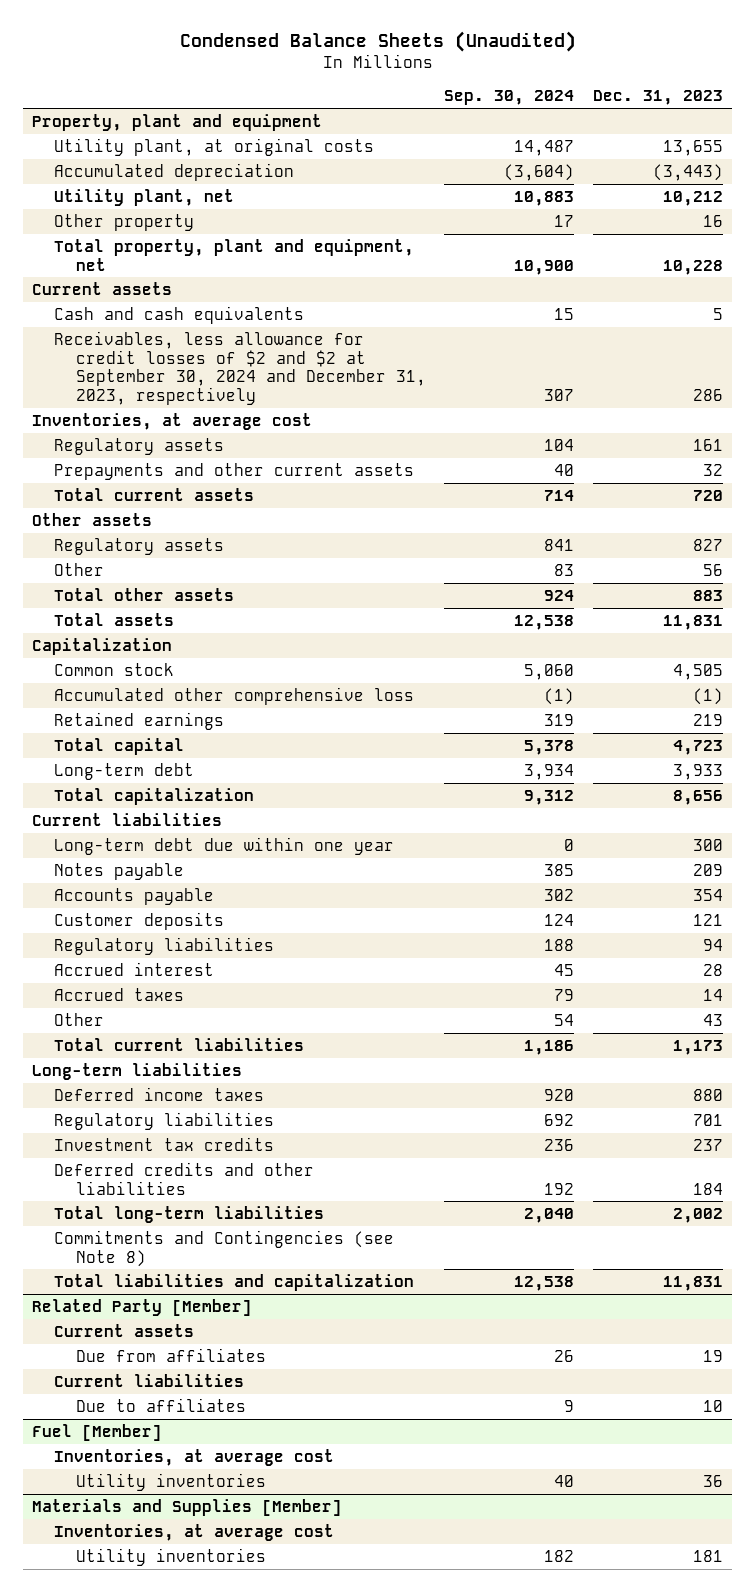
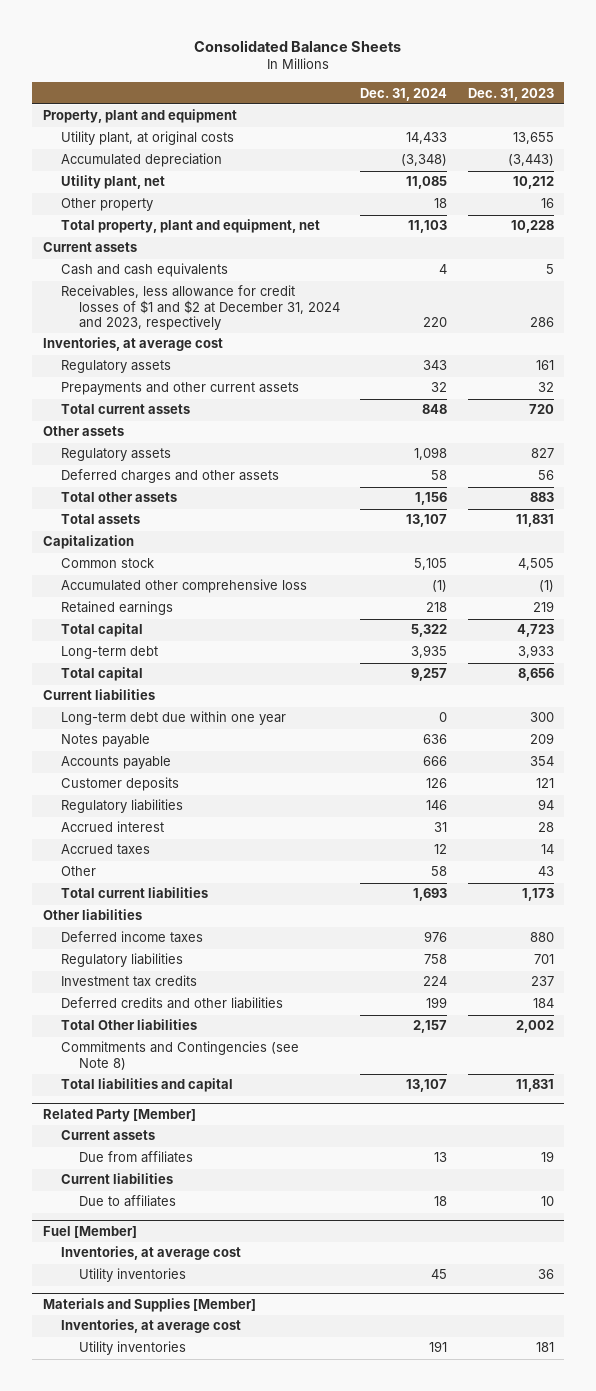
[179,30,576,52] Condensed Balance Sheets (Unaudited) -> [194,40,402,53] Consolidated Balance Sheets
[444,90,575,106] Sep. 30, 2024 -> none
none -> [360,87,448,101] Dec. 31, 2024
[53,330,426,406] Receivables, less allowance for credit losses of $2 and $2 at September 30, 2024 and December 31, 2023, respectively -> [60,285,340,330] Receivables, less allowance for credit losses of $1 and $2 at December 31, 2024 and 2023, respectively
[53,562,104,576] Other -> none
none -> [60,469,279,484] Deferred charges and other assets
[53,787,254,805] Total capitalization -> [60,667,143,682] Total capital
[32,1062,243,1080] Long-term liabilities -> [42,909,142,921] Other liabilities
[53,1205,324,1223] Total long-term liabilities -> [60,1019,197,1031] Total Other liabilities
[53,1273,414,1291] Total liabilities and capitalization -> [60,1078,233,1093] Total liabilities and capital

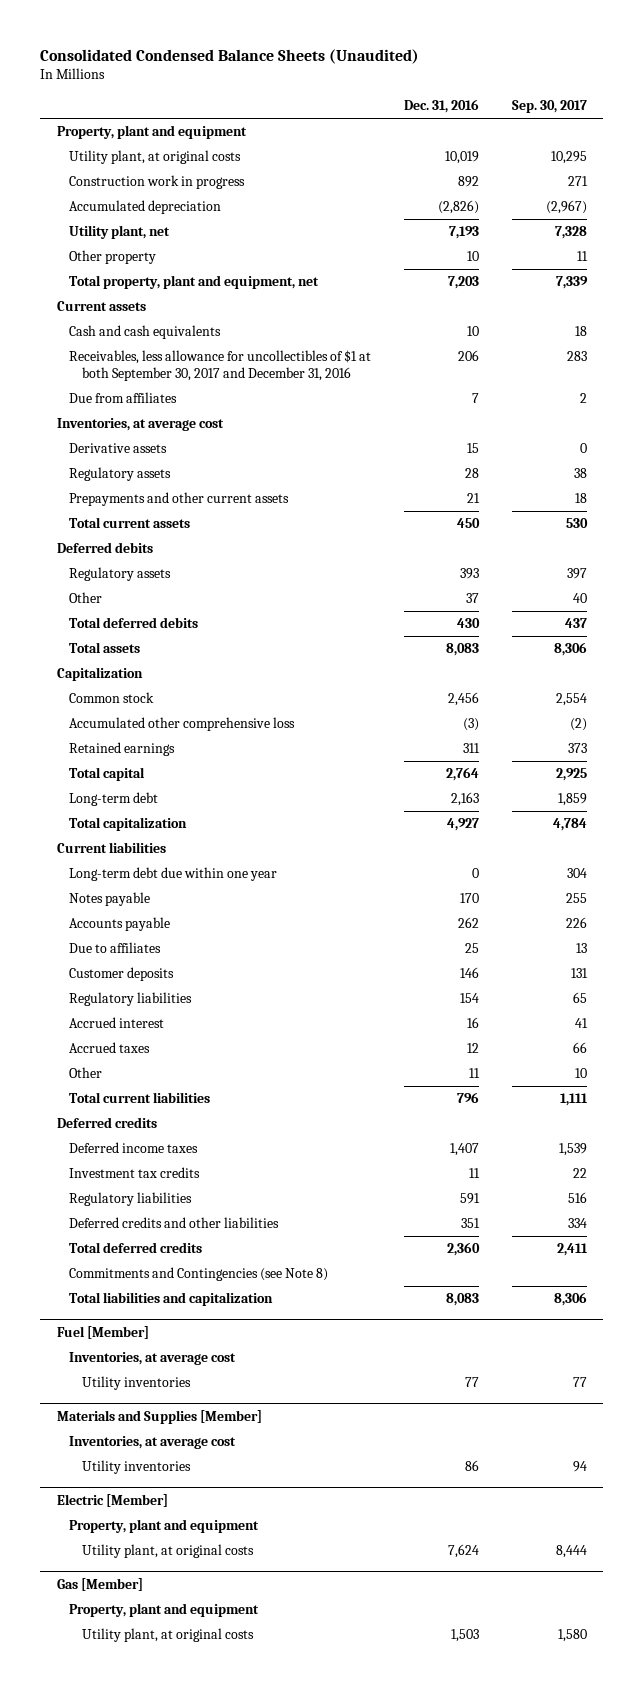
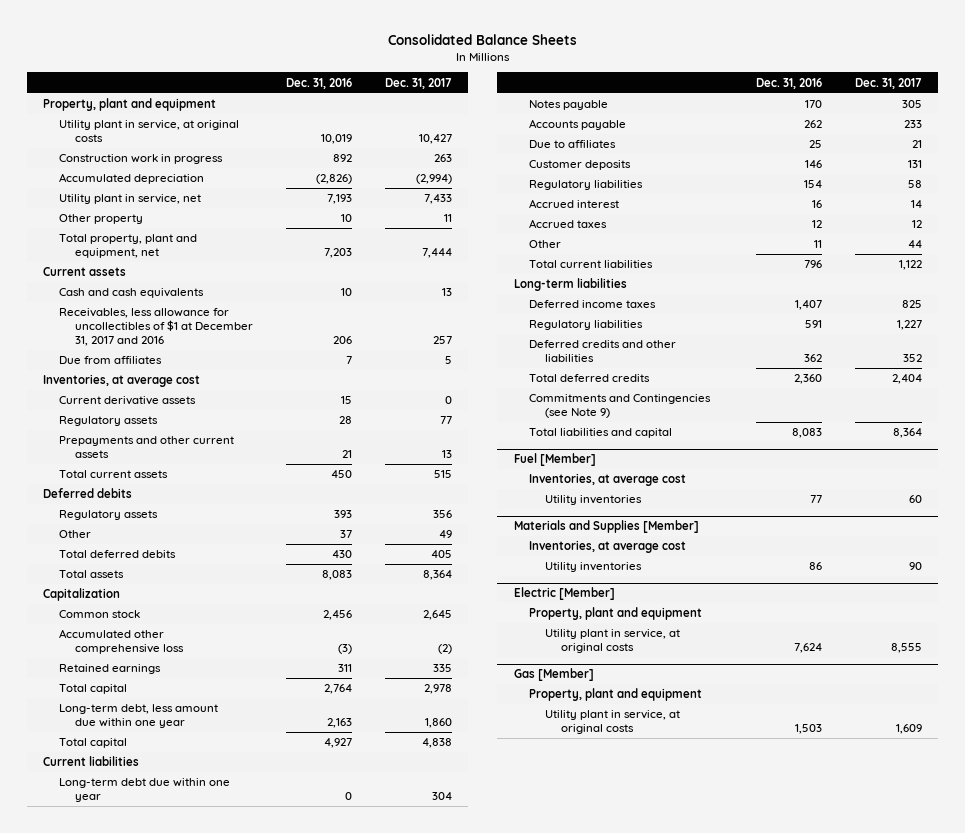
[40,49,420,65] Consolidated Condensed Balance Sheets (Unaudited) -> [387,34,577,46] Consolidated Balance Sheets
[511,100,587,114] Sep. 30, 2017 -> none
none -> [384,77,452,89] Dec. 31, 2017
[69,150,242,165] Utility plant, at original costs -> [59,120,240,143] Utility plant in service, at original costs
[69,225,171,240] Utility plant, net -> [59,194,202,205] Utility plant in service, net
[69,350,372,381] Receivables, less allowance for uncollectibles of $1 at both September 30, 2017 and December 31, 2016 -> [59,308,254,347] Receivables, less allowance for uncollectibles of $1 at December 31, 2017 and 2016
[69,443,168,454] Derivative assets -> [59,396,197,406] Current derivative assets
[69,792,159,807] Long-term debt -> [59,704,219,729] Long-term debt, less amount due within one year
[69,817,188,832] Total capitalization -> [59,738,128,749] Total capital
[56,1117,157,1129] Deferred credits -> none
none -> [513,278,627,292] Long-term liabilities
[69,1167,201,1179] Investment tax credits -> none
[460,1218,480,1229] 351 -> [804,354,823,363] 362
[69,1267,329,1282] Commitments and Contingencies (see Note 8) -> [529,394,712,419] Commitments and Contingencies (see Note 9)
[69,1292,274,1307] Total liabilities and capitalization -> [529,428,673,439] Total liabilities and capital
[82,1544,255,1559] Utility plant, at original costs -> [545,629,681,654] Utility plant in service, at original costs
[82,1628,255,1643] Utility plant, at original costs -> [545,710,681,735] Utility plant in service, at original costs

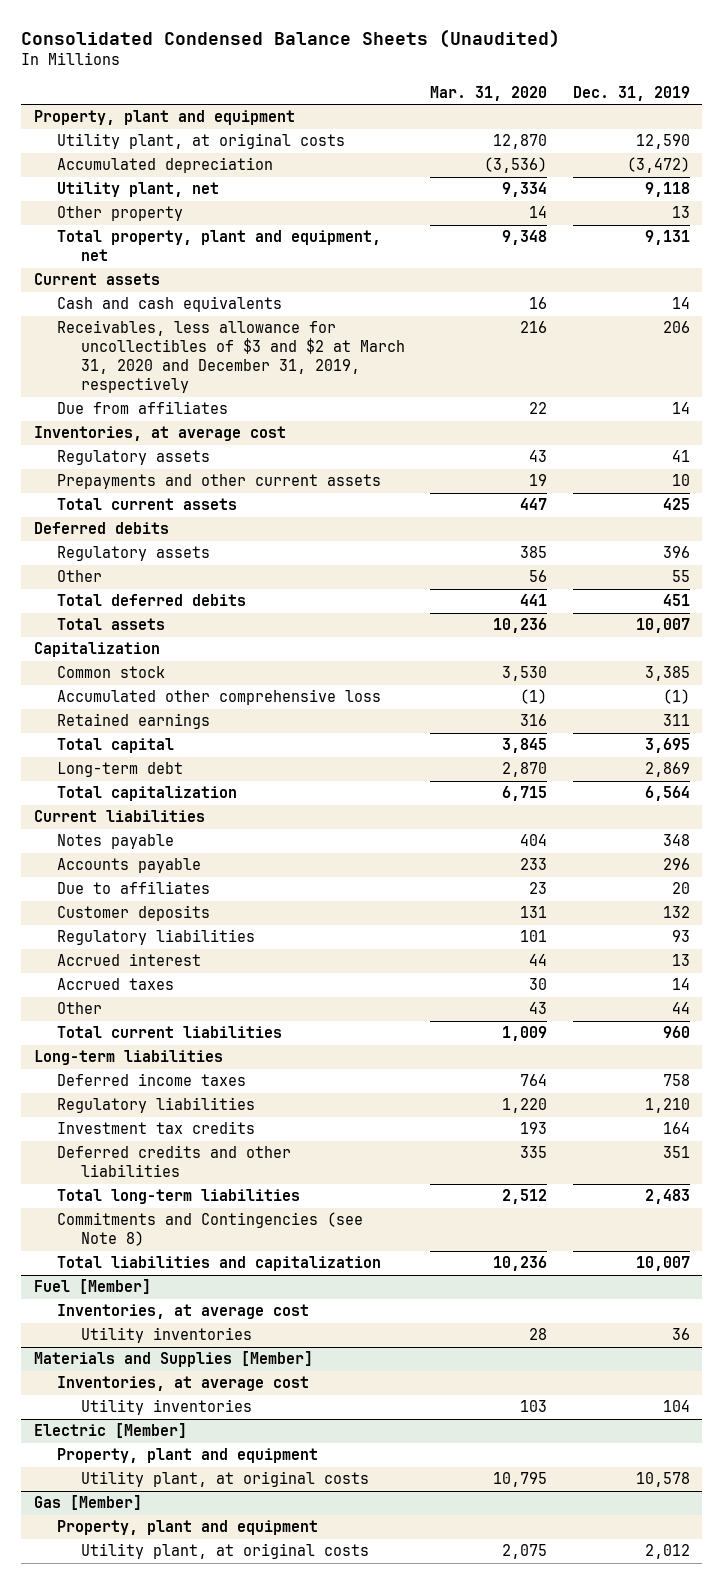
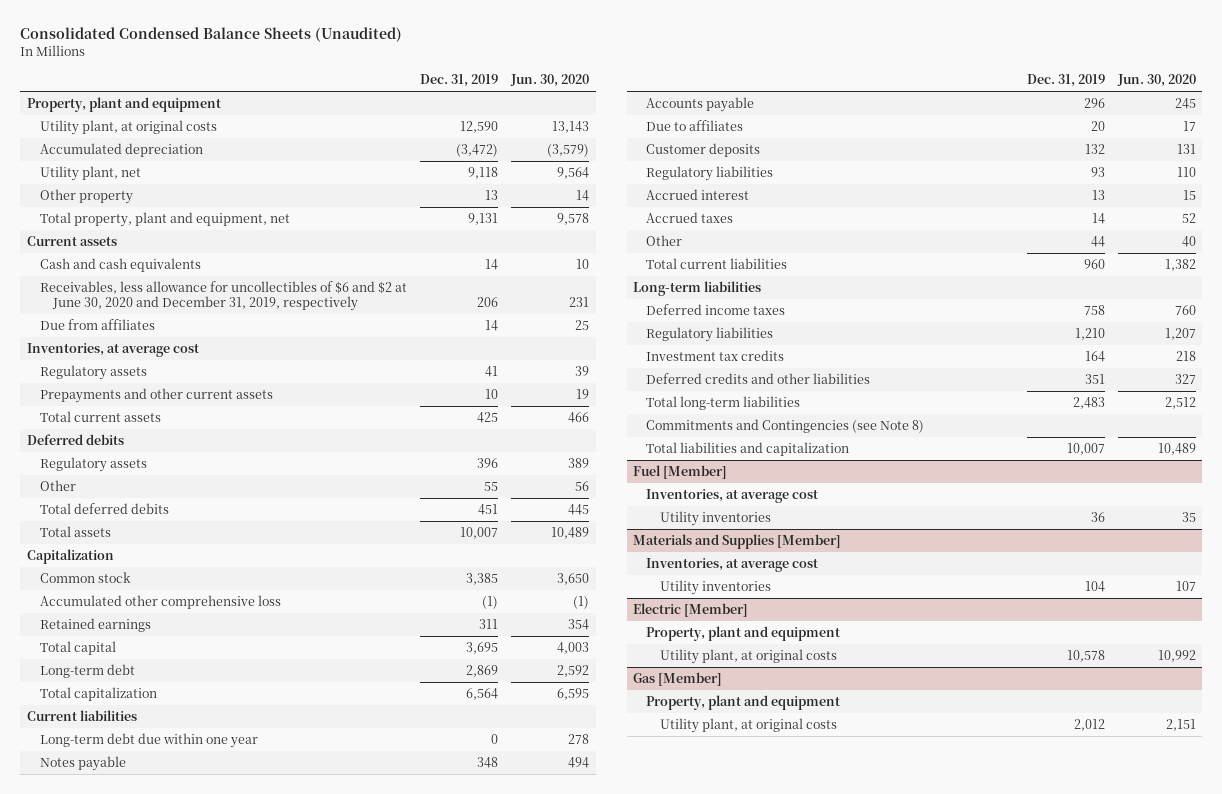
[430,85,548,101] Mar. 31, 2020 -> none
none -> [510,74,590,88] Jun. 30, 2020
[57,320,406,394] Receivables, less allowance for uncollectibles of $3 and $2 at March 31, 2020 and December 31, 2019, respectively -> [39,281,407,312] Receivables, less allowance for uncollectibles of $6 and $2 at June 30, 2020 and December 31, 2019, respectively
none -> [39,733,258,749] Long-term debt due within one year

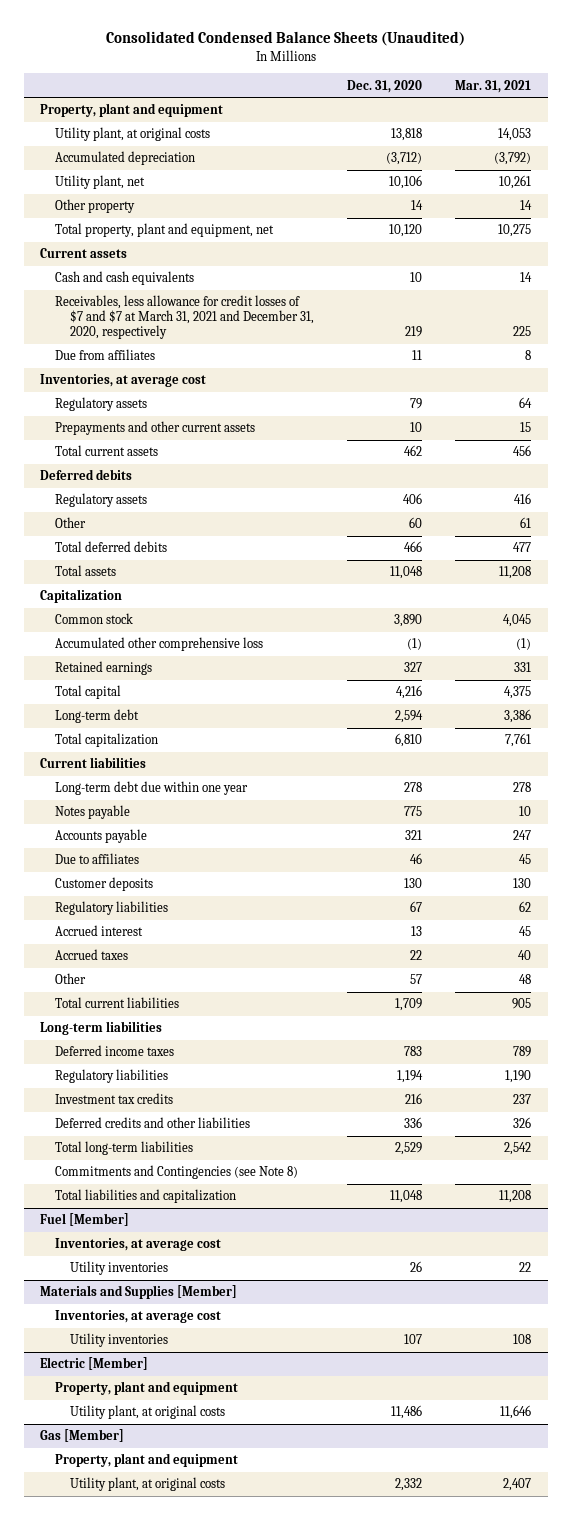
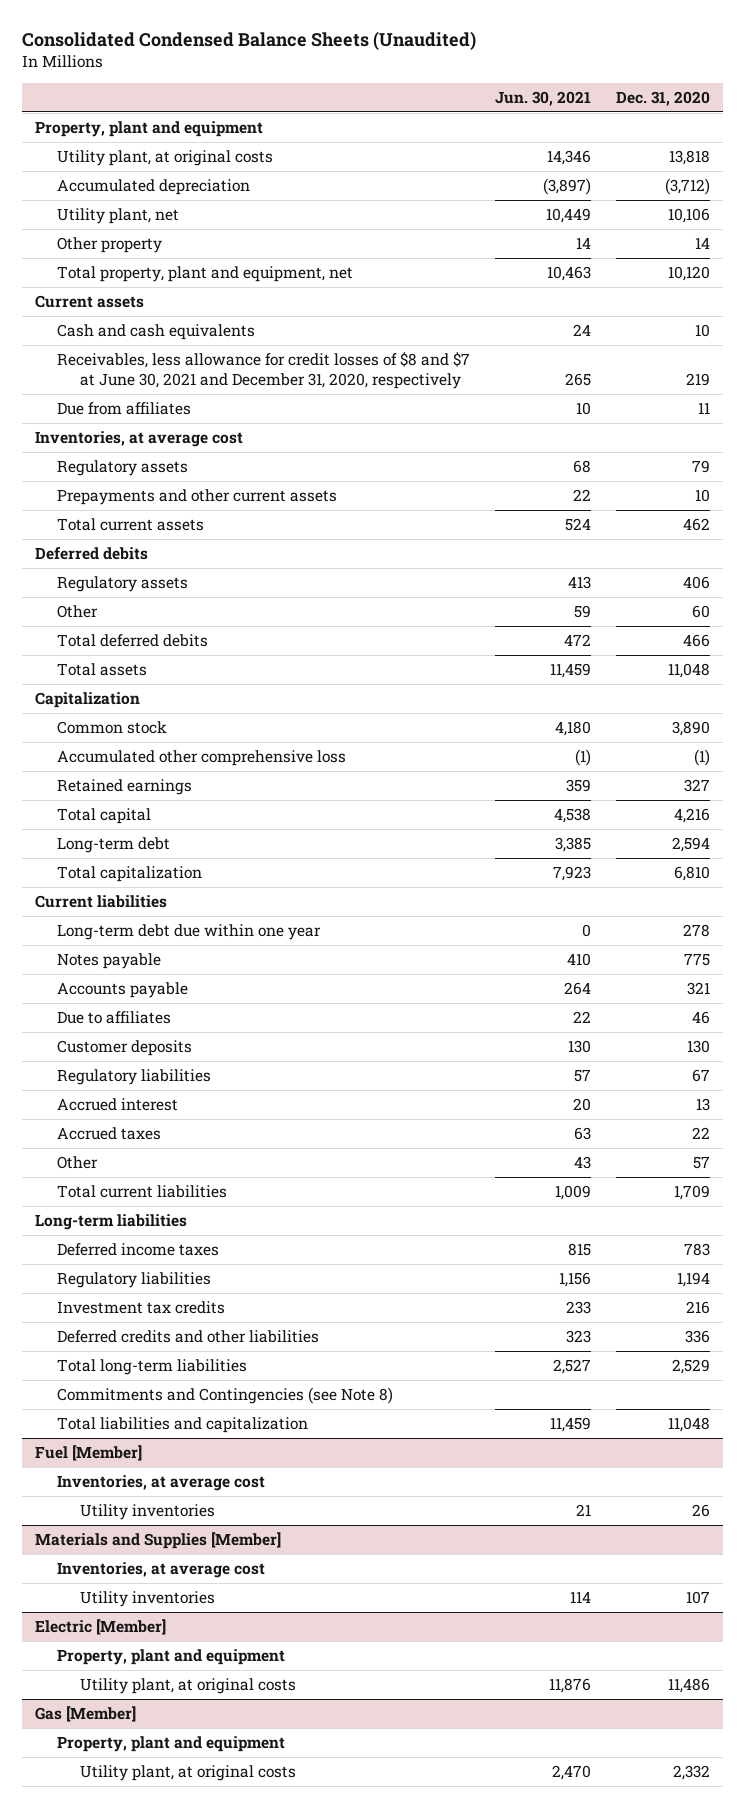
[455,79,532,93] Mar. 31, 2021 -> none
none -> [495,90,592,106] Jun. 30, 2021
[55,295,314,340] Receivables, less allowance for credit losses of $7 and $7 at March 31, 2021 and December 31, 2020, respectively -> [57,352,471,389] Receivables, less allowance for credit losses of $8 and $7 at June 30, 2021 and December 31, 2020, respectively

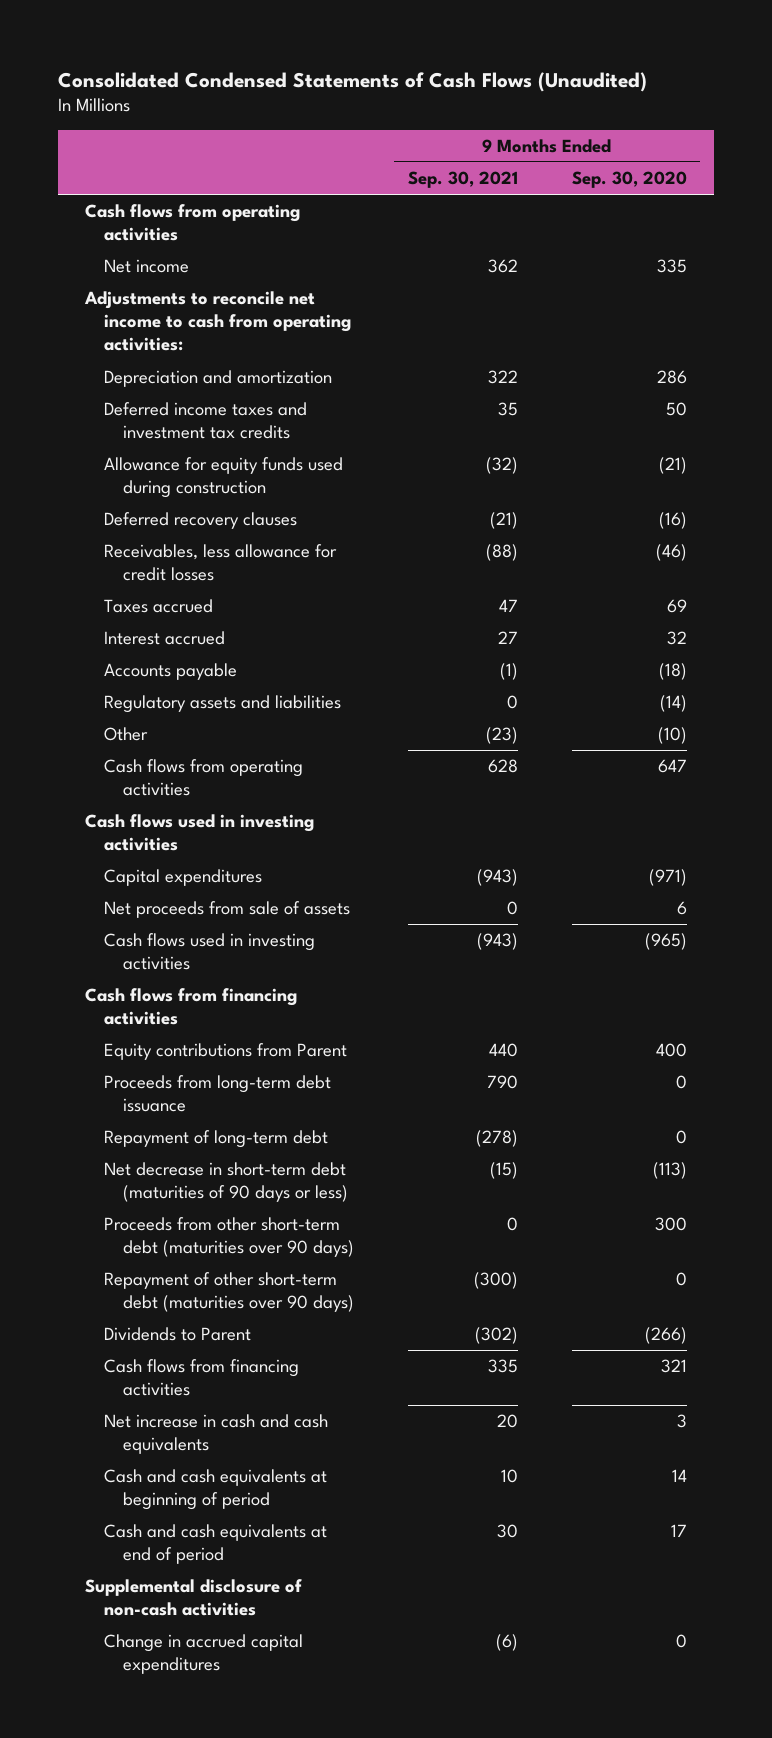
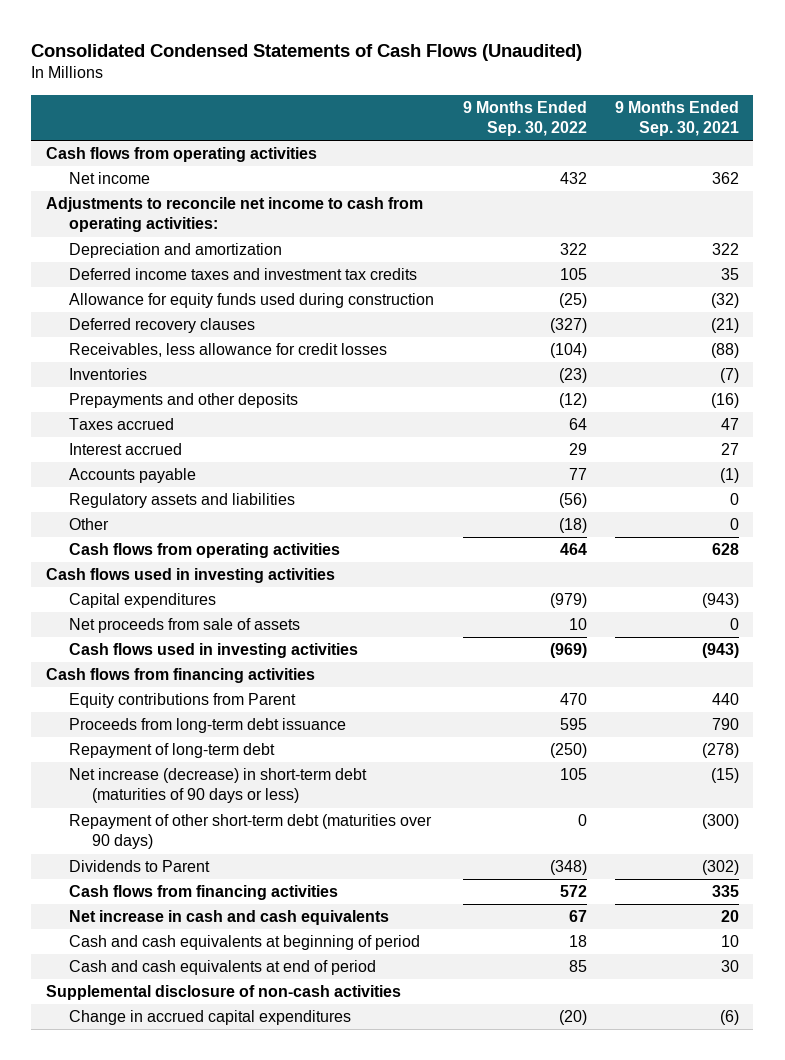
[571,170,687,188] Sep. 30, 2020 -> none
none -> [462,100,587,136] 9 Months Ended Sep. 30, 2022
none -> [68,368,147,381] Inventories
none -> [68,393,298,409] Prepayments and other deposits
[485,727,518,745] (23) -> [730,518,740,531] 0
[104,1217,355,1258] Proceeds from other short-term debt (maturities over 90 days) -> none
[104,1162,349,1203] Net decrease in short-term debt (maturities of 90 days or less) -> [68,768,367,804] Net increase (decrease) in short-term debt (maturities of 90 days or less)

